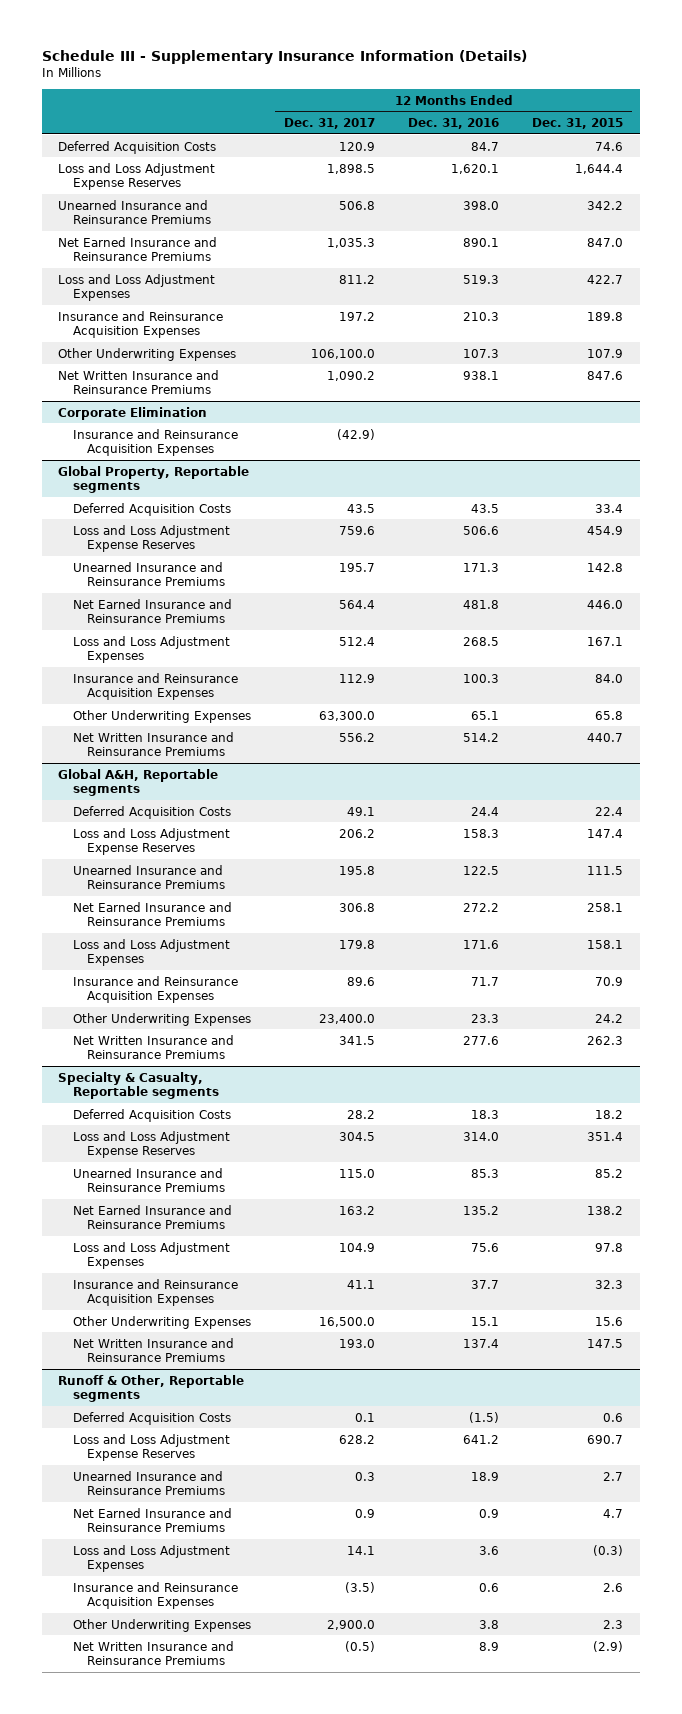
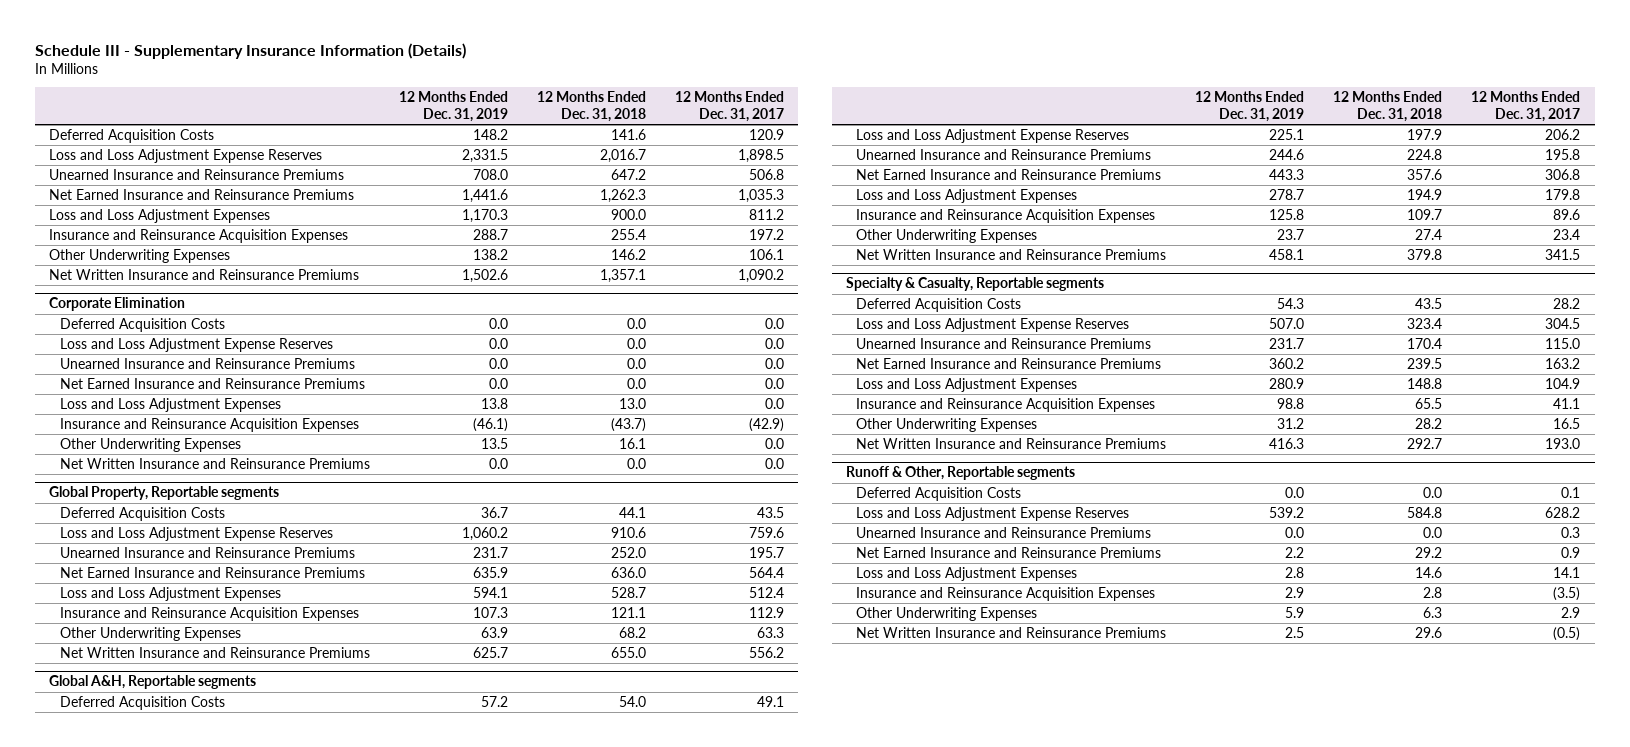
[408,118,500,130] Dec. 31, 2016 -> none
[532,118,624,130] Dec. 31, 2015 -> none
none -> [398,90,508,122] 12 Months Ended Dec. 31, 2019
none -> [536,90,646,122] 12 Months Ended Dec. 31, 2018
[310,348,375,359] 106,100.0 -> [748,248,784,260] 106.1
none -> [59,317,225,332] Deferred Acquisition Costs
none -> [59,337,333,352] Loss and Loss Adjustment Expense Reserves
none -> [59,357,355,369] Unearned Insurance and Reinsurance Premiums
none -> [59,377,365,389] Net Earned Insurance and Reinsurance Premiums
none -> [59,397,281,412] Loss and Loss Adjustment Expenses
none -> [59,437,241,452] Other Underwriting Expenses
none -> [59,457,370,469] Net Written Insurance and Reinsurance Premiums
[318,710,375,721] 63,300.0 -> [756,626,784,638] 63.3
[318,1013,375,1024] 23,400.0 -> [1553,228,1581,240] 23.4
[318,1316,375,1327] 16,500.0 -> [1553,417,1581,429] 16.5
[326,1619,375,1630] 2,900.0 -> [1561,606,1581,618] 2.9

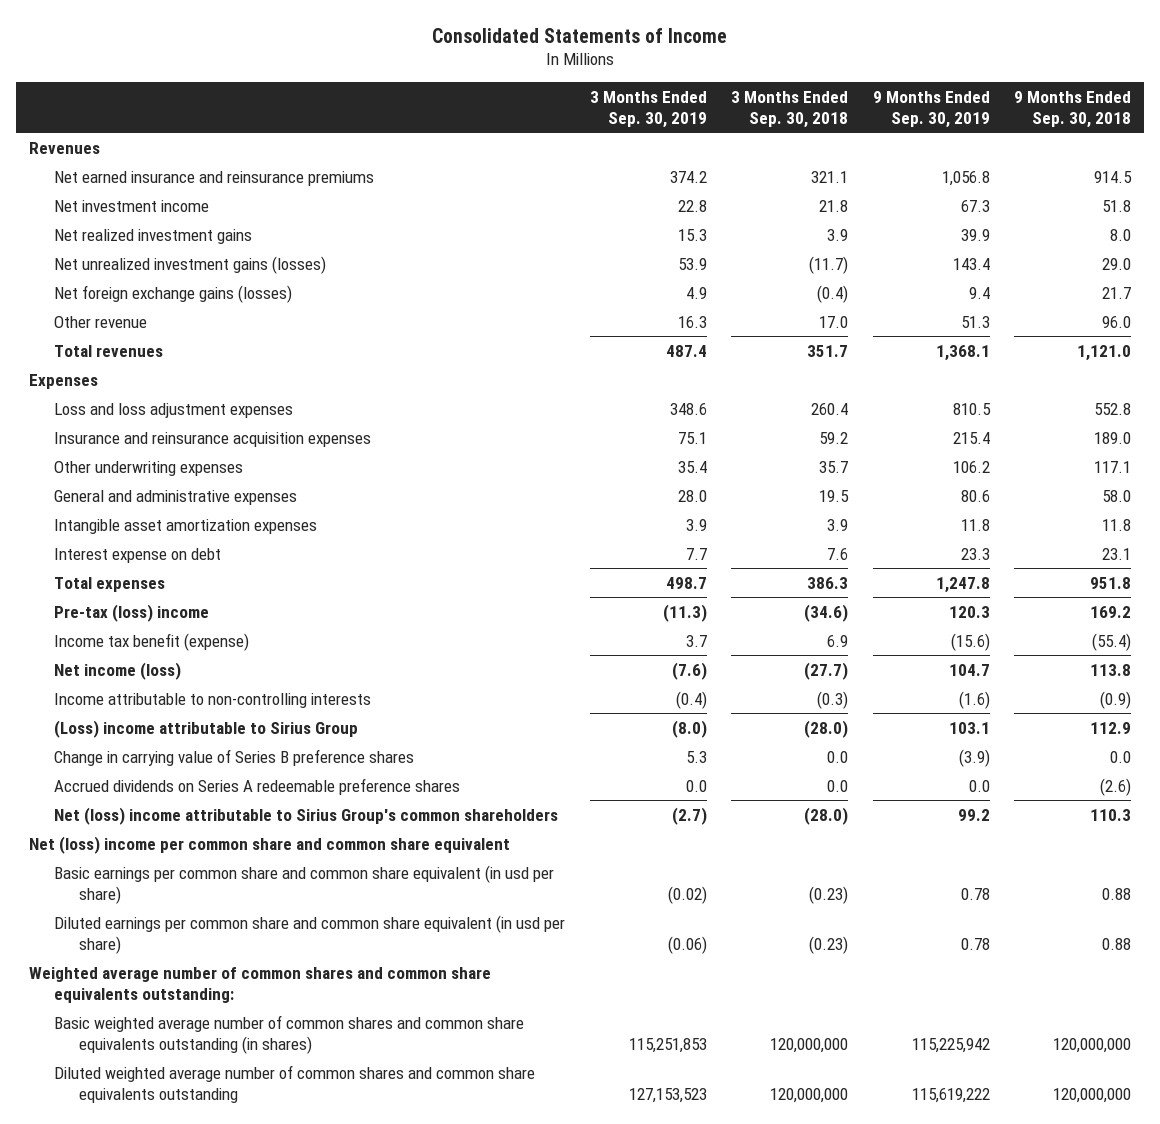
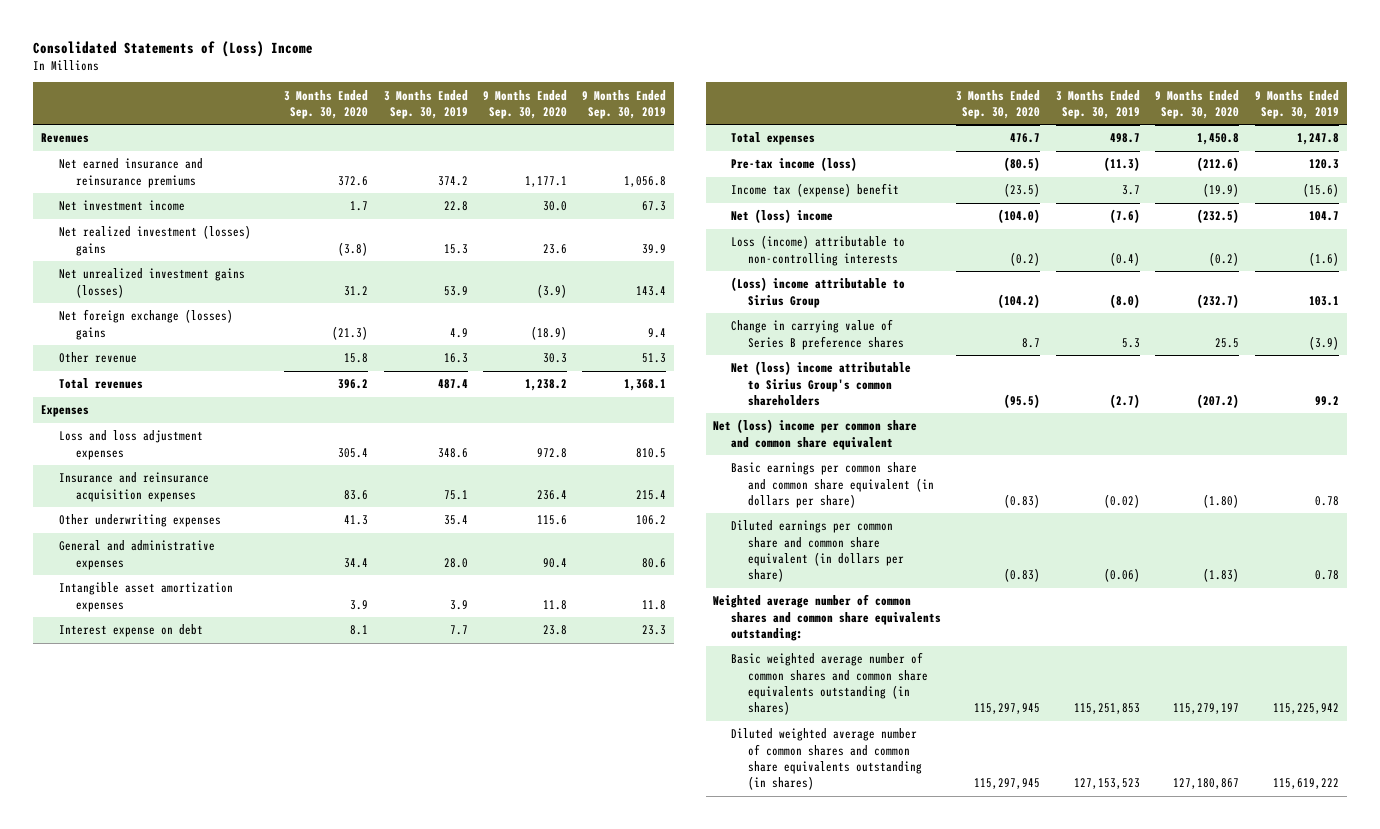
[432,27,728,43] Consolidated Statements of Income -> [33,40,314,57] Consolidated Statements of (Loss) Income
[731,90,849,128] 3 Months Ended Sep. 30, 2018 -> none
[1014,90,1132,128] 9 Months Ended Sep. 30, 2018 -> none
none -> [284,89,369,119] 3 Months Ended Sep. 30, 2020
none -> [483,89,568,119] 9 Months Ended Sep. 30, 2020
[54,228,253,244] Net realized investment gains -> [58,225,251,256] Net realized investment (losses) gains
[54,284,293,303] Net foreign exchange gains (losses) -> [58,309,233,340] Net foreign exchange (losses) gains
[54,603,210,622] Pre-tax (loss) income -> [730,157,857,172] Pre-tax income (loss)
[54,632,250,651] Income tax benefit (expense) -> [730,183,899,198] Income tax (expense) benefit
[54,661,182,680] Net income (loss) -> [730,209,833,224] Net (loss) income
[54,692,372,708] Income attributable to non-controlling interests -> [730,235,905,266] Loss (income) attributable to non-controlling interests
[54,777,461,795] Accrued dividends on Series A redeemable preference shares -> none
[54,864,555,904] Basic earnings per common share and common share equivalent (in usd per share) -> [730,462,935,508] Basic earnings per common share and common share equivalent (in dollars per share)
[54,914,566,954] Diluted earnings per common share and common share equivalent (in usd per share) -> [730,520,905,582] Diluted earnings per common share and common share equivalent (in dollars per share)
[54,1064,536,1103] Diluted weighted average number of common shares and common share equivalents outstanding -> [730,728,923,790] Diluted weighted average number of common shares and common share equivalents outstanding (in shares)

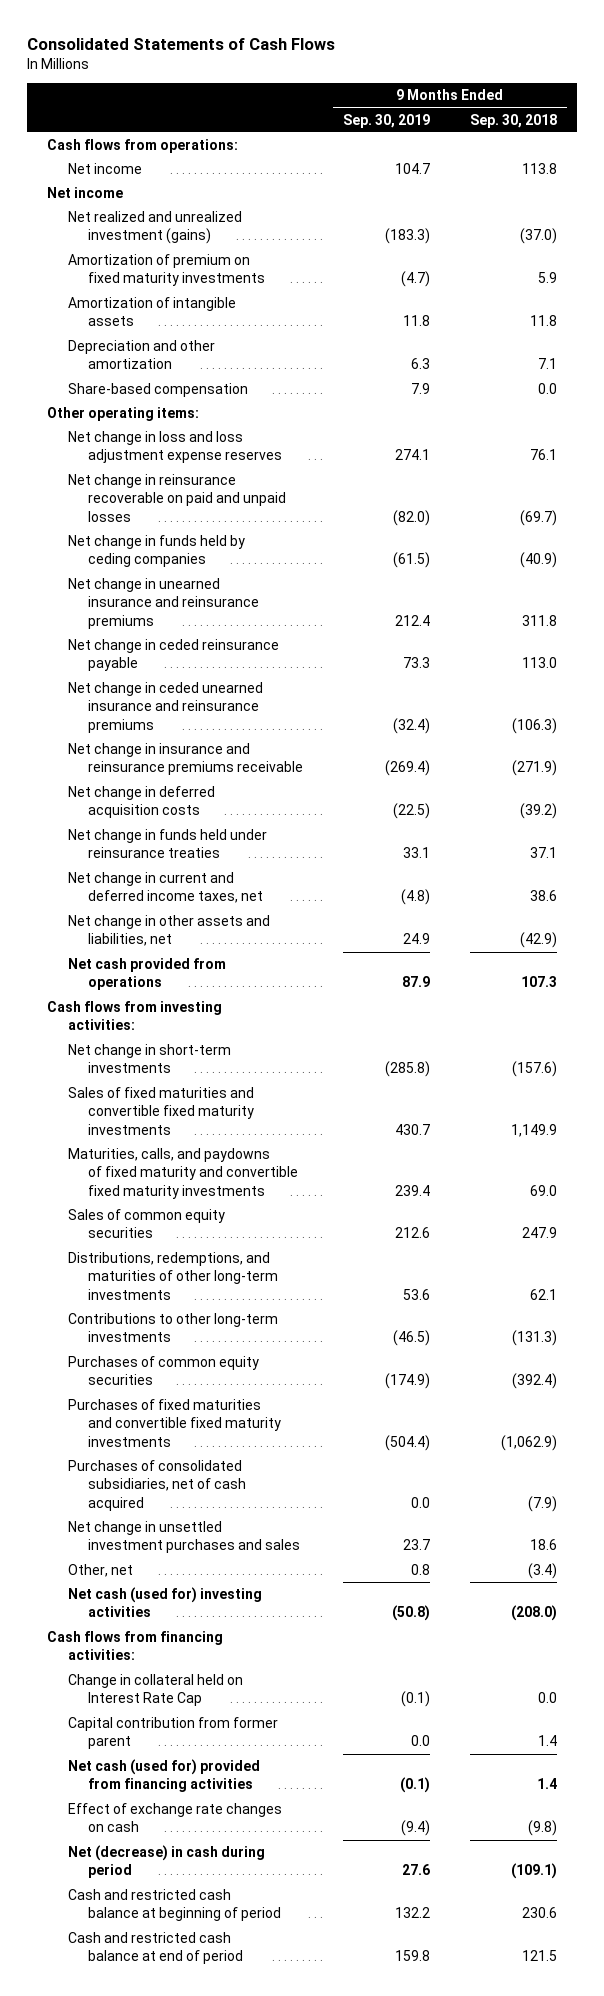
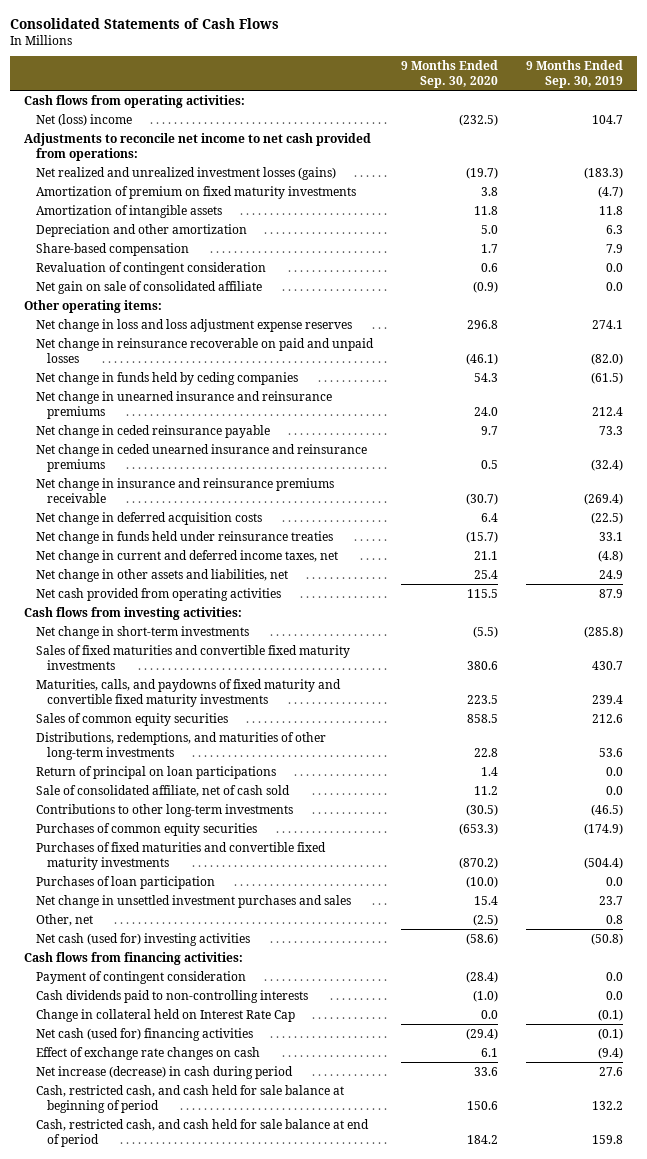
[469,113,557,128] Sep. 30, 2018 -> none
none -> [400,60,498,89] 9 Months Ended Sep. 30, 2020
[47,139,239,154] Cash flows from operations: -> [24,94,246,108] Cash flows from operating activities:
[67,163,142,175] Net income -> [35,113,132,126] Net (loss) income
[47,187,124,199] Net income -> [24,132,372,161] Adjustments to reconcile net income to net cash provided from operations:
[67,211,242,245] Net realized and unrealized investment (gains) -> [35,166,336,180] Net realized and unrealized investment losses (gains)
none -> [35,261,266,275] Revaluation of contingent consideration
none -> [35,280,262,294] Net gain on sale of consolidated affiliate
[67,958,226,991] Net cash provided from operations -> [35,587,281,601] Net cash provided from operating activities
none -> [35,765,276,779] Return of principal on loan participations
none -> [35,784,290,797] Sale of consolidated affiliate, net of cash sold
[67,1460,247,1511] Purchases of consolidated subsidiaries, net of cash acquired -> none
none -> [35,875,215,889] Purchases of loan participation
none -> [35,970,246,984] Payment of contingent consideration
none -> [35,989,308,1003] Cash dividends paid to non-controlling interests
[67,1717,278,1750] Capital contribution from former parent -> none
[67,1759,260,1793] Net cash (used for) provided from financing activities -> [35,1027,253,1041] Net cash (used for) financing activities
[67,1845,265,1879] Net (decrease) in cash during period -> [35,1065,293,1079] Net increase (decrease) in cash during period
[67,1889,282,1922] Cash and restricted cash balance at beginning of period -> [35,1084,344,1113] Cash, restricted cash, and cash held for sale balance at beginning of period
[67,1932,244,1965] Cash and restricted cash balance at end of period -> [35,1118,369,1147] Cash, restricted cash, and cash held for sale balance at end of period

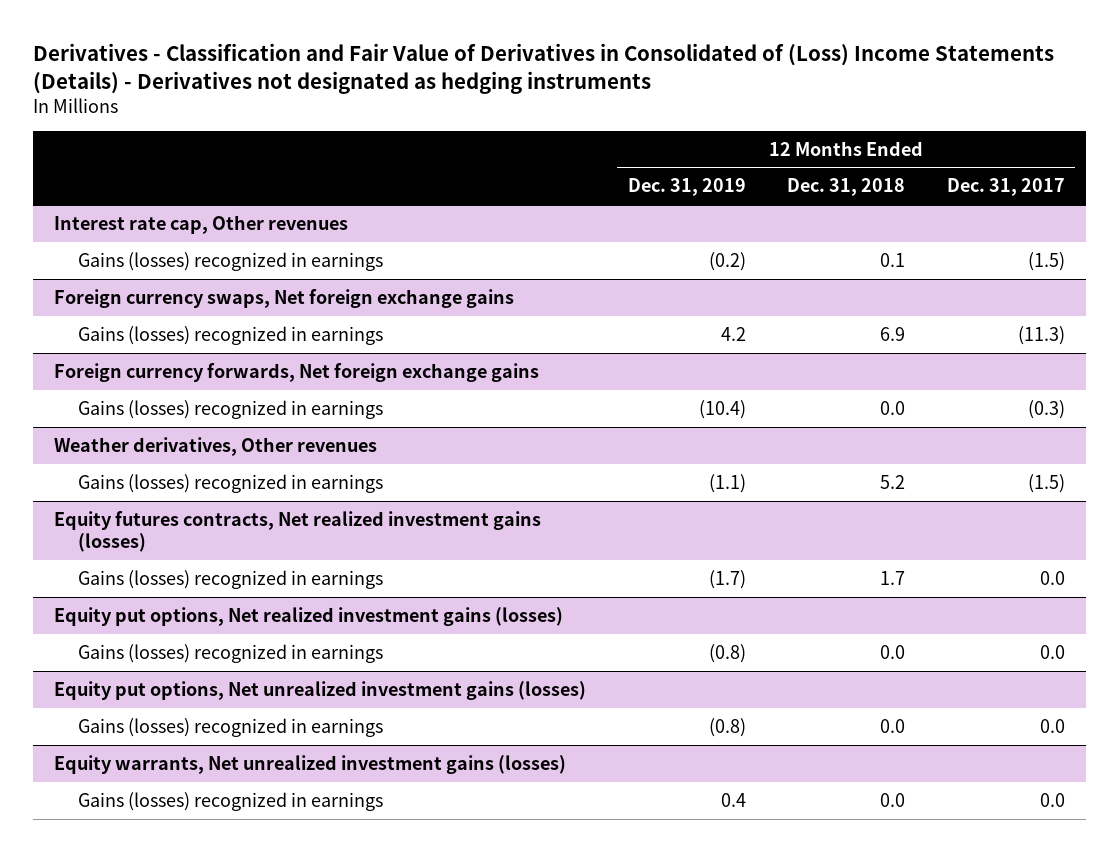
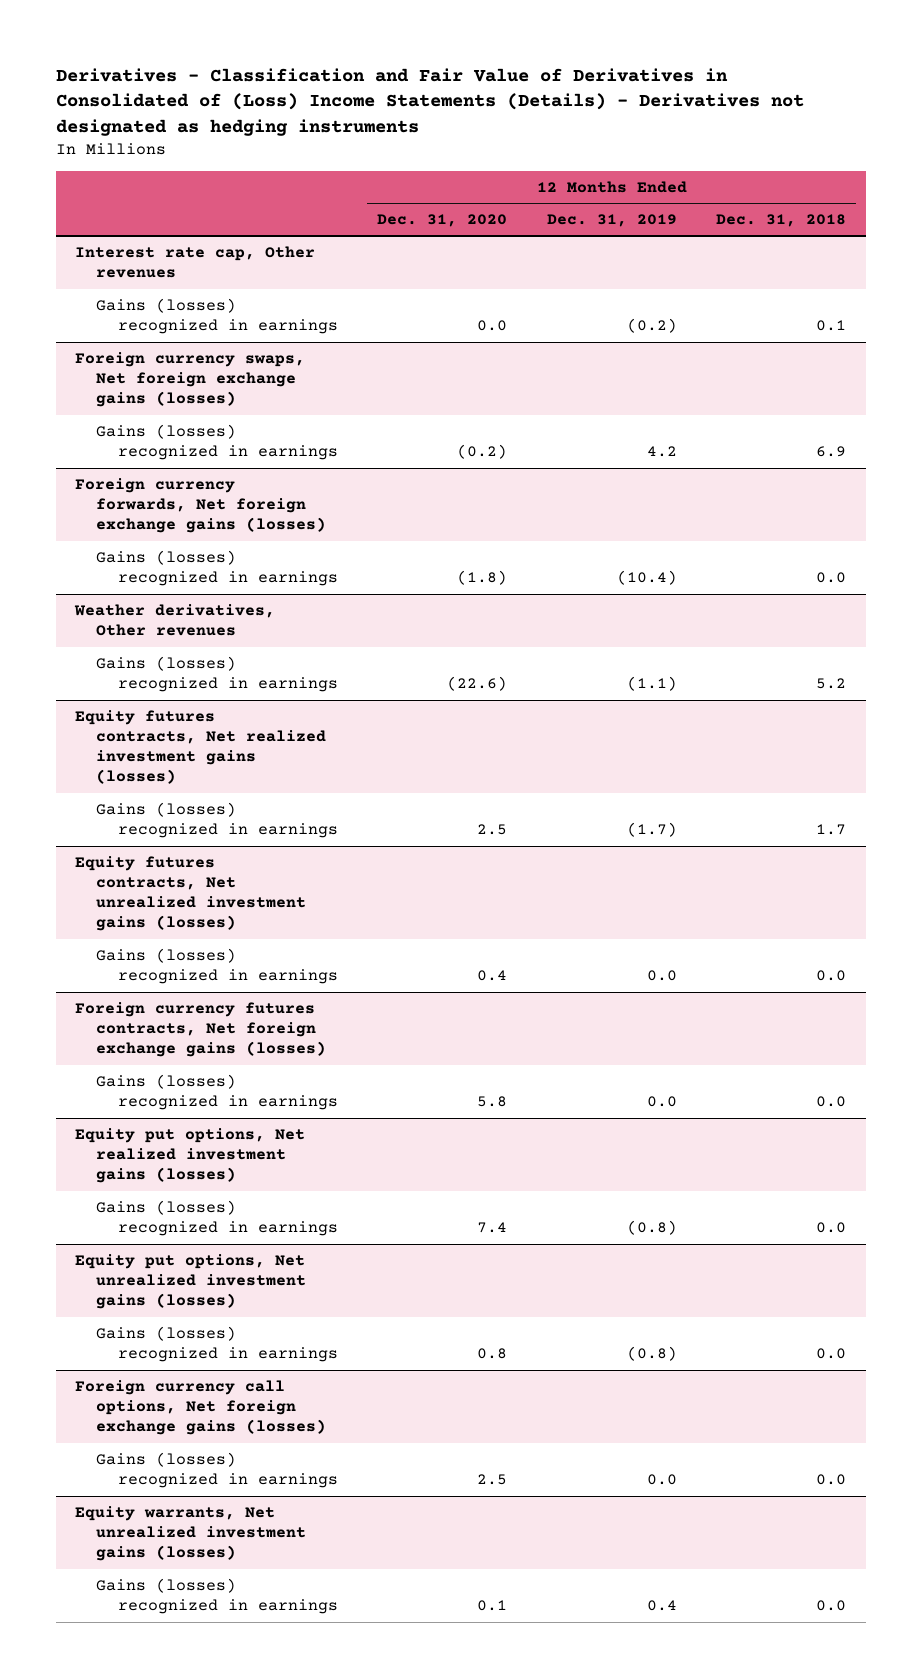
[946,178,1065,197] Dec. 31, 2017 -> none
none -> [377,214,508,228] Dec. 31, 2020
[53,288,514,308] Foreign currency swaps, Net foreign exchange gains -> [75,351,306,408] Foreign currency swaps, Net foreign exchange gains (losses)
[53,362,539,382] Foreign currency forwards, Net foreign exchange gains -> [75,477,327,534] Foreign currency forwards, Net foreign exchange gains (losses)
none -> [75,855,307,932] Equity futures contracts, Net unrealized investment gains (losses)
none -> [96,947,338,985] Gains (losses) recognized in earnings
none -> [75,1001,327,1058] Foreign currency futures contracts, Net foreign exchange gains (losses)
none -> [96,1073,338,1111] Gains (losses) recognized in earnings
none -> [75,1379,327,1436] Foreign currency call options, Net foreign exchange gains (losses)
none -> [96,1451,338,1489] Gains (losses) recognized in earnings

